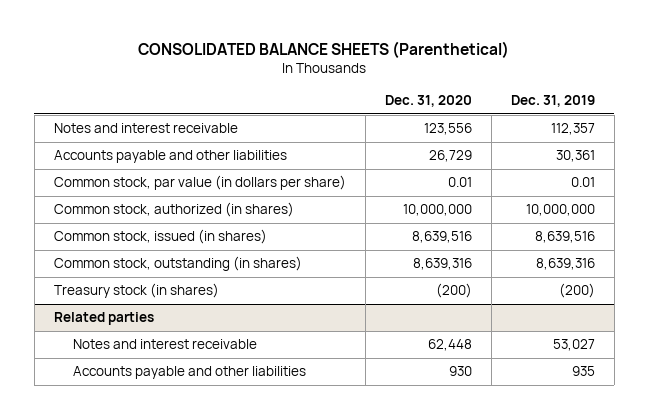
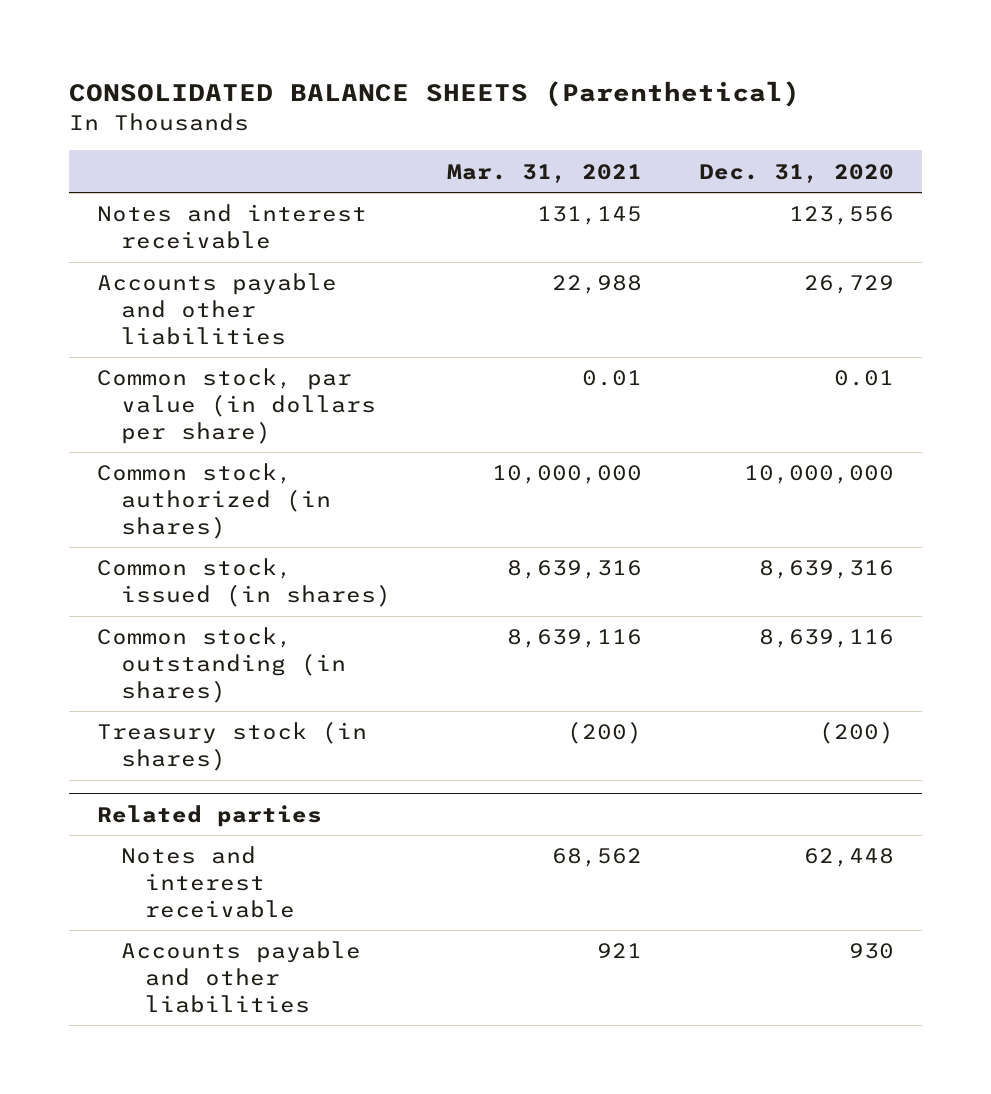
[510,95,595,108] Dec. 31, 2019 -> none
none -> [447,163,643,183] Mar. 31, 2021
[411,231,472,244] 8,639,516 -> [758,560,894,580] 8,639,316
[412,258,472,271] 8,639,316 -> [758,629,894,649] 8,639,116

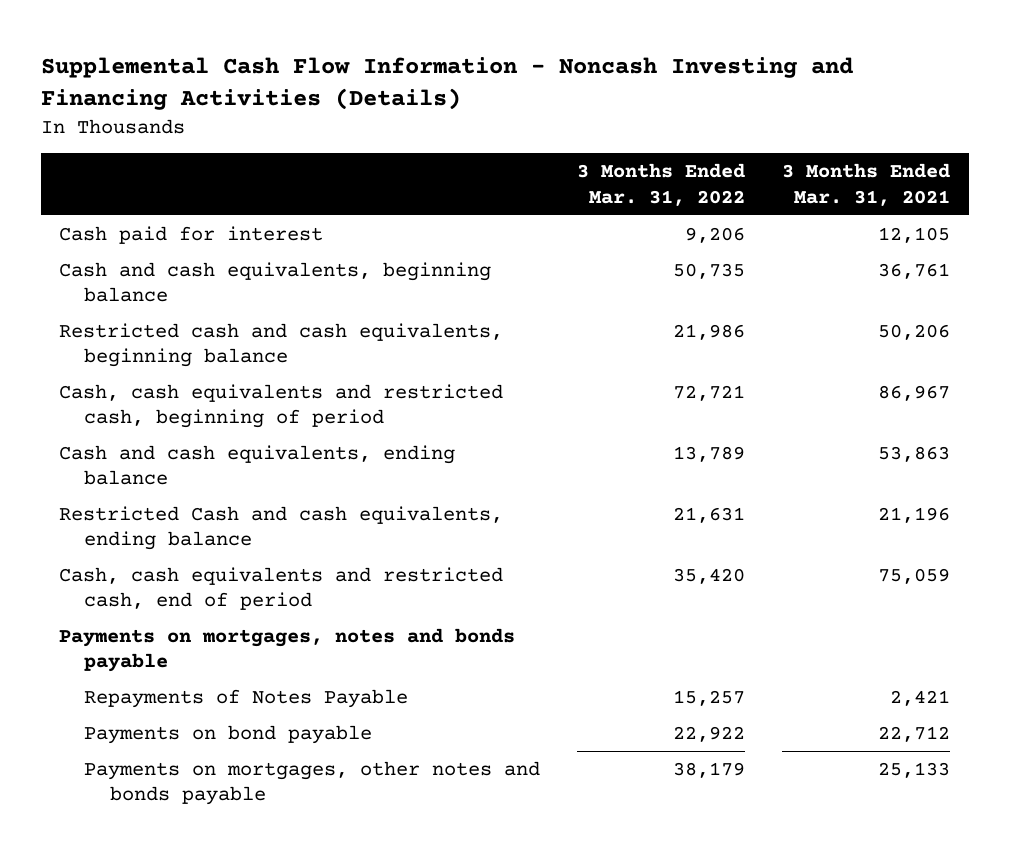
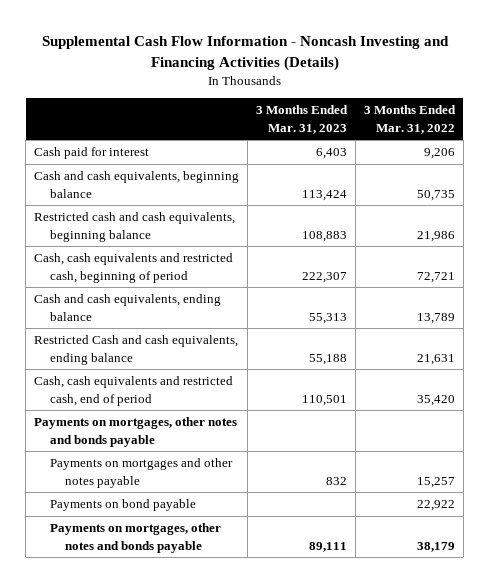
[782,163,951,206] 3 Months Ended Mar. 31, 2021 -> none
none -> [256,105,349,134] 3 Months Ended Mar. 31, 2023
[59,627,516,673] Payments on mortgages, notes and bonds payable -> [34,417,238,447] Payments on mortgages, other notes and bonds payable
[84,688,409,708] Repayments of Notes Payable -> [49,458,233,488] Payments on mortgages and other notes payable

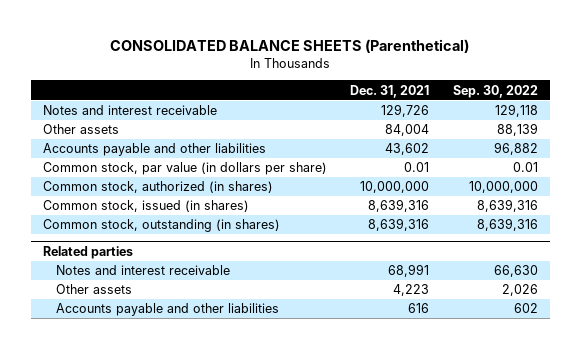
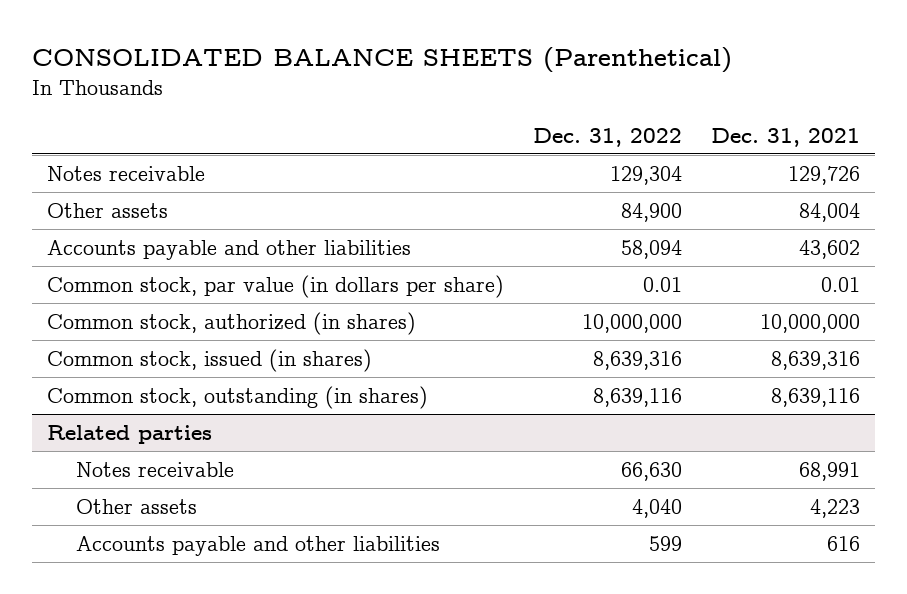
[452,84,538,98] Sep. 30, 2022 -> none
none -> [533,127,683,147] Dec. 31, 2022
[42,105,217,116] Notes and interest receivable -> [46,166,205,182] Notes receivable
[368,218,430,232] 8,639,316 -> [771,388,861,408] 8,639,116
[55,265,230,276] Notes and interest receivable -> [76,462,235,478] Notes receivable

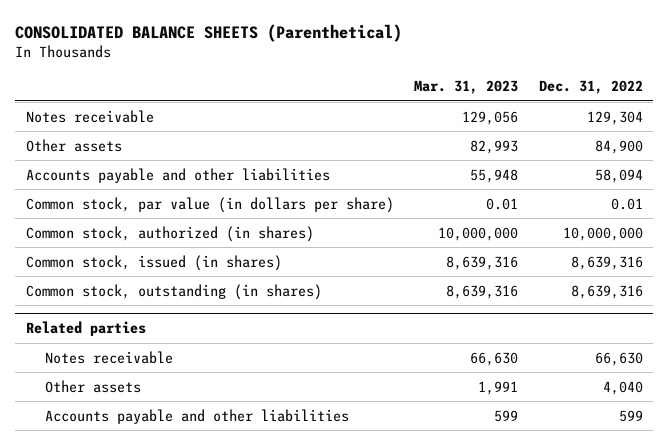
[711,127,861,147] Dec. 31, 2021 -> none
none -> [414,80,519,95] Mar. 31, 2023
[593,388,683,408] 8,639,116 -> [571,284,644,299] 8,639,316

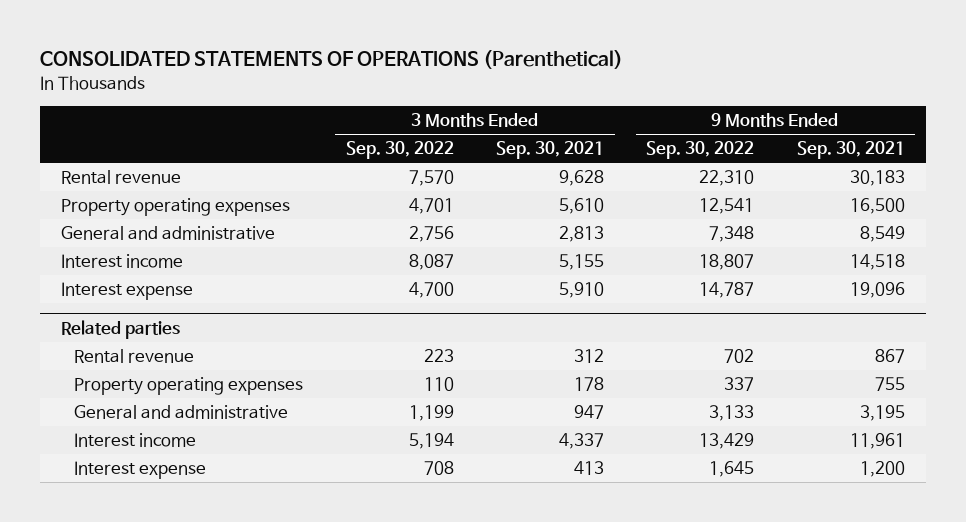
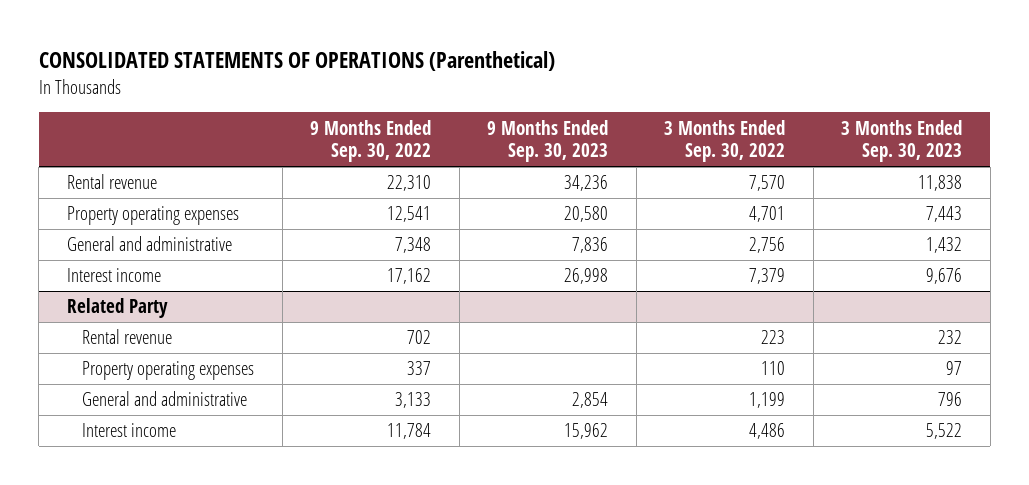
[496,141,605,160] Sep. 30, 2021 -> none
[796,141,905,160] Sep. 30, 2021 -> none
none -> [487,119,609,163] 9 Months Ended Sep. 30, 2023
none -> [841,119,963,163] 3 Months Ended Sep. 30, 2023
[60,282,193,301] Interest expense -> none
[60,320,180,340] Related parties -> none
[408,254,454,271] 8,087 -> [749,268,786,285] 7,379
[699,254,755,271] 18,807 -> [387,268,432,285] 17,162
none -> [66,298,168,319] Related Party
[74,461,207,480] Interest expense -> none
[408,433,454,450] 5,194 -> [749,423,786,440] 4,486
[699,433,755,450] 13,429 -> [387,423,432,440] 11,784

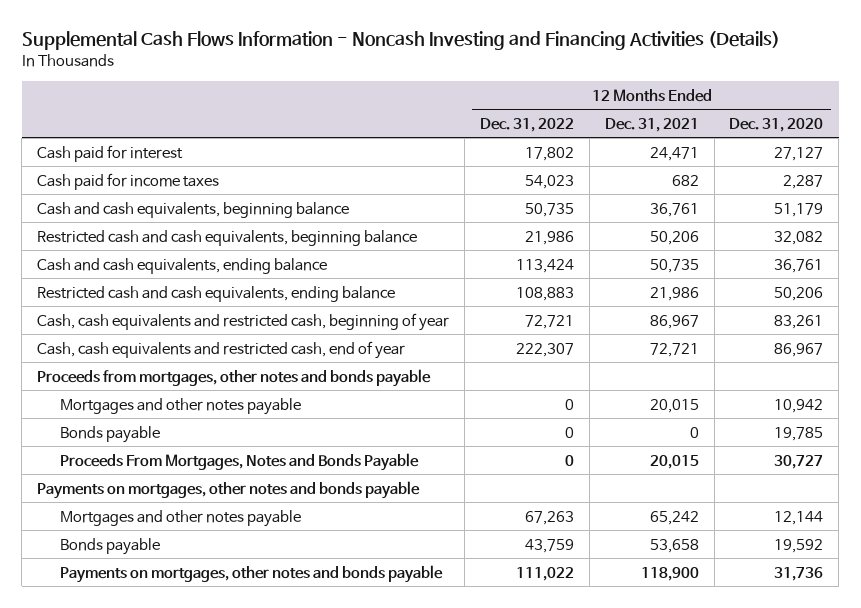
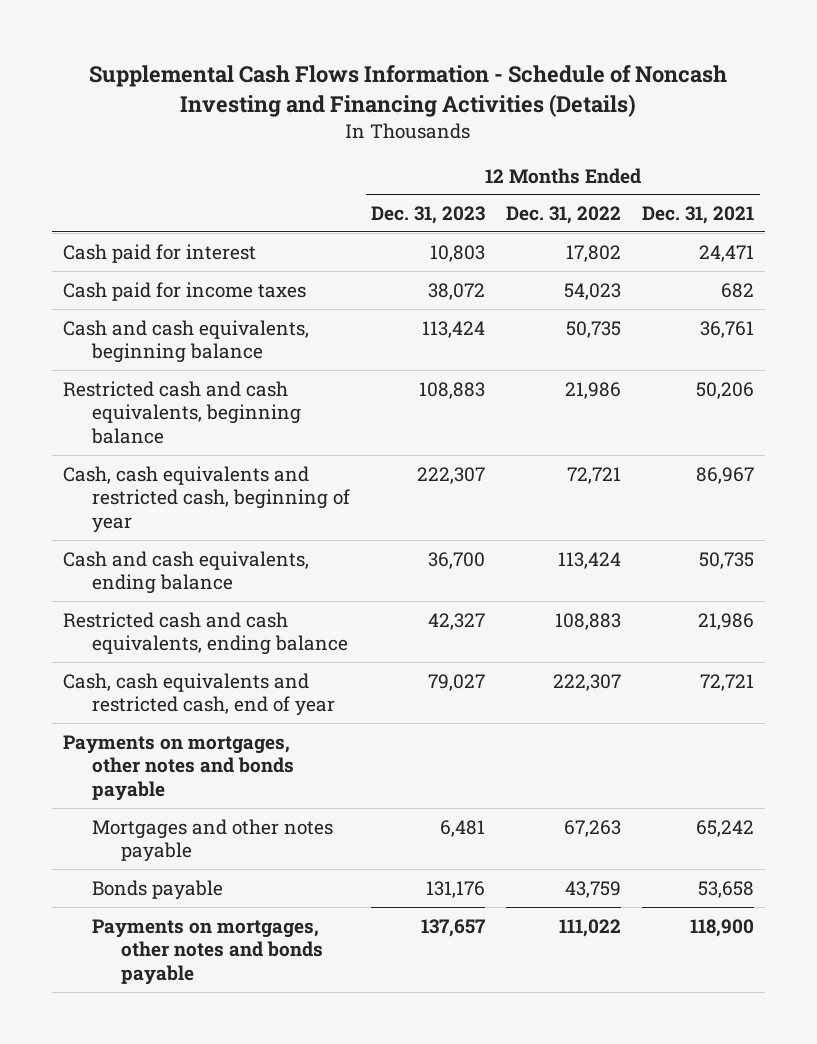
[21,31,780,51] Supplemental Cash Flows Information - Noncash Investing and Financing Activities (Details) -> [89,64,728,117] Supplemental Cash Flows Information - Schedule of Noncash Investing and Financing Activities (Details)
[729,117,824,132] Dec. 31, 2020 -> none
none -> [370,206,485,225] Dec. 31, 2023
[37,312,450,331] Cash, cash equivalents and restricted cash, beginning of year -> [62,465,350,534] Cash, cash equivalents and restricted cash, beginning of year
[37,368,432,387] Proceeds from mortgages, other notes and bonds payable -> none
[59,397,301,415] Mortgages and other notes payable -> none
[59,425,160,443] Bonds payable -> none
[59,452,419,471] Proceeds From Mortgages, Notes and Bonds Payable -> none

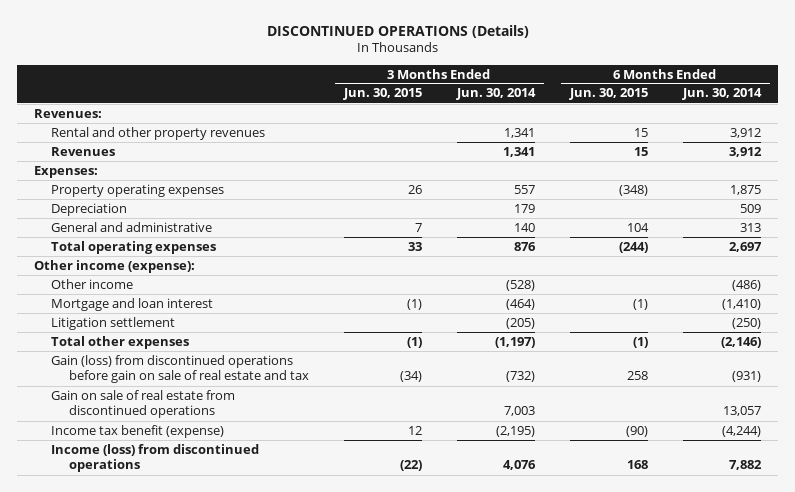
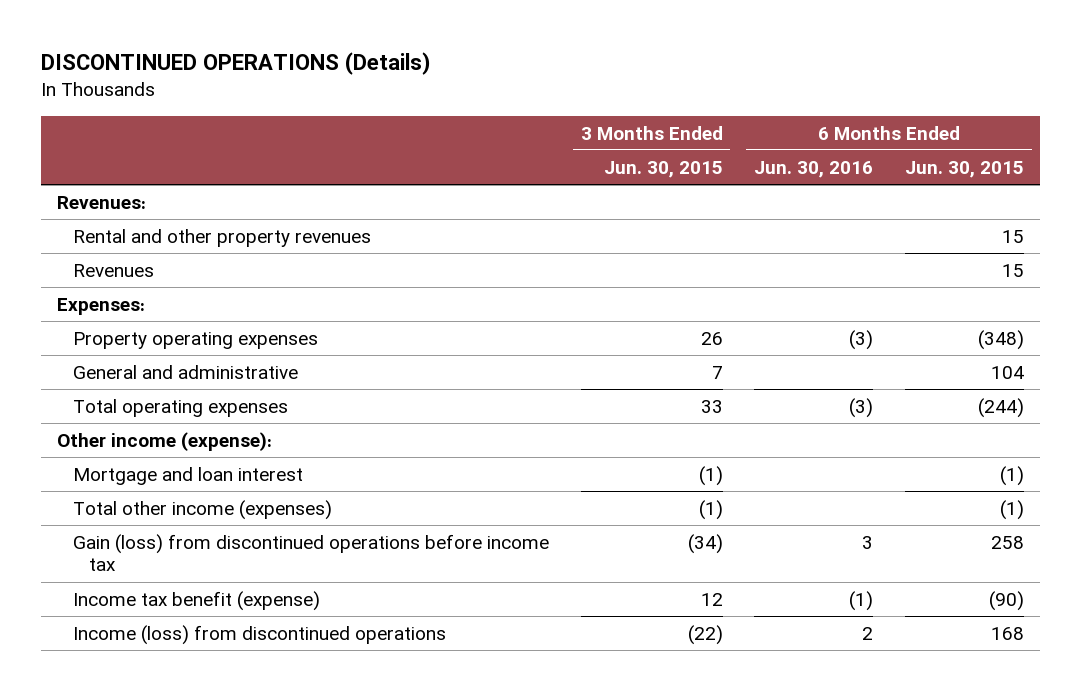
[455,88,536,101] Jun. 30, 2014 -> none
[681,88,762,101] Jun. 30, 2014 -> none
none -> [754,160,874,178] Jun. 30, 2016
[51,202,128,216] Depreciation -> none
[51,278,134,289] Other income -> none
[51,316,176,330] Litigation settlement -> none
[51,389,236,419] Gain on sale of real estate from discontinued operations -> none
[51,335,190,349] Total other expenses -> [72,499,332,520] Total other income (expenses)
[51,354,309,384] Gain (loss) from discontinued operations before gain on sale of real estate and tax -> [72,533,549,572] Gain (loss) from discontinued operations before income tax

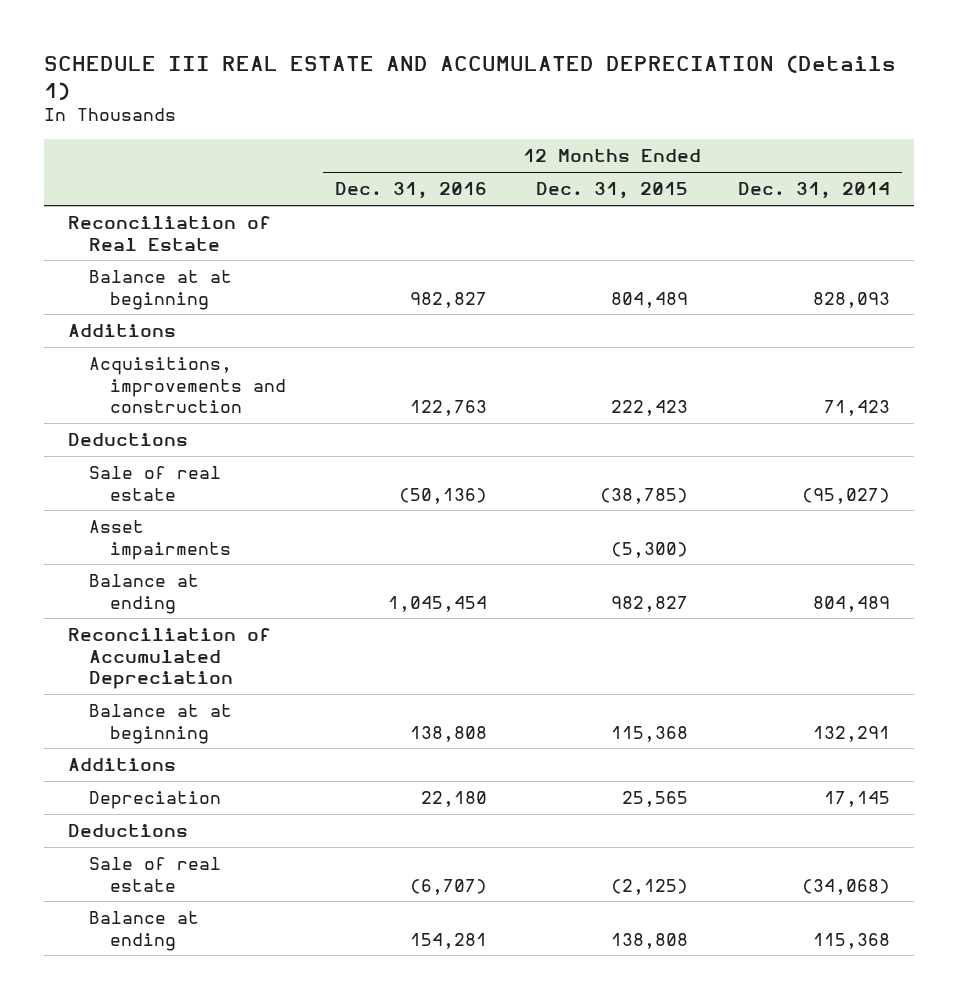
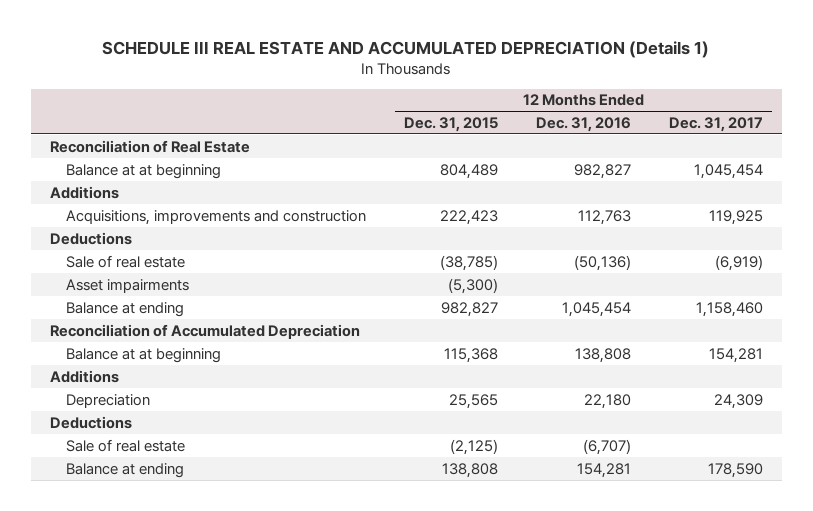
[737,182,890,200] Dec. 31, 2014 -> none
none -> [668,116,763,132] Dec. 31, 2017
[410,399,488,416] 122,763 -> [578,209,632,225] 112,763

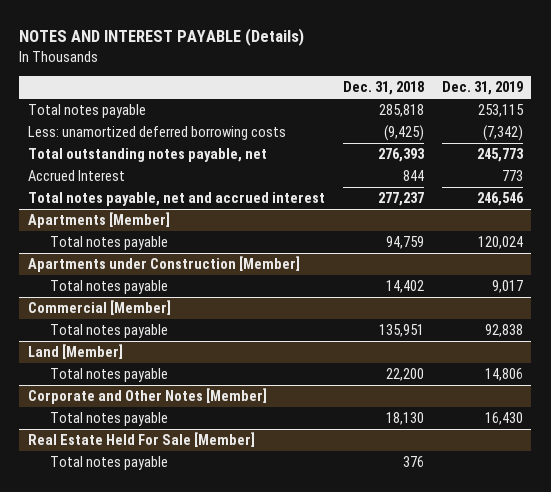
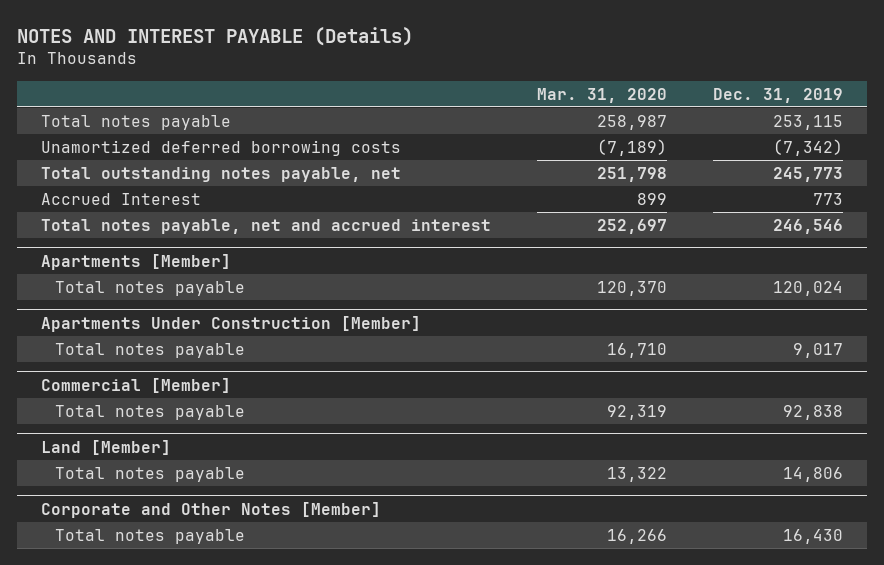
[342,81,424,96] Dec. 31, 2018 -> none
none -> [537,87,668,103] Mar. 31, 2020
[28,126,287,141] Less: unamortized deferred borrowing costs -> [40,139,401,156] Unamortized deferred borrowing costs
[28,256,301,273] Apartments under Construction [Member] -> [40,315,421,332] Apartments Under Construction [Member]
[28,432,256,448] Real Estate Held For Sale [Member] -> none
[50,456,169,471] Total notes payable -> none

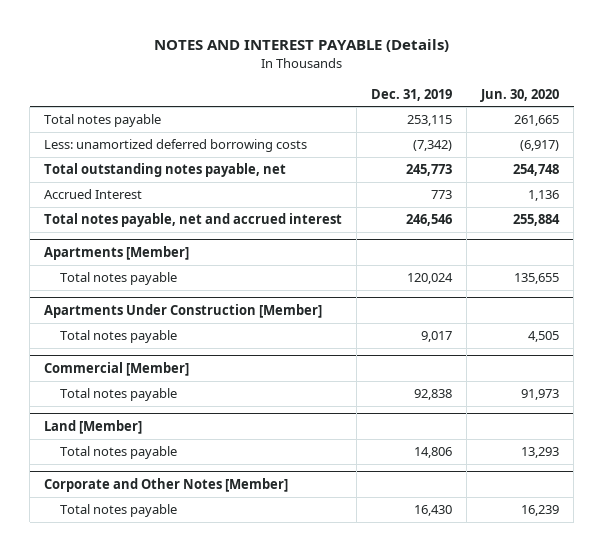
[537,87,668,103] Mar. 31, 2020 -> none
none -> [480,88,560,102] Jun. 30, 2020
[40,139,401,156] Unamortized deferred borrowing costs -> [44,139,308,153] Less: unamortized deferred borrowing costs

